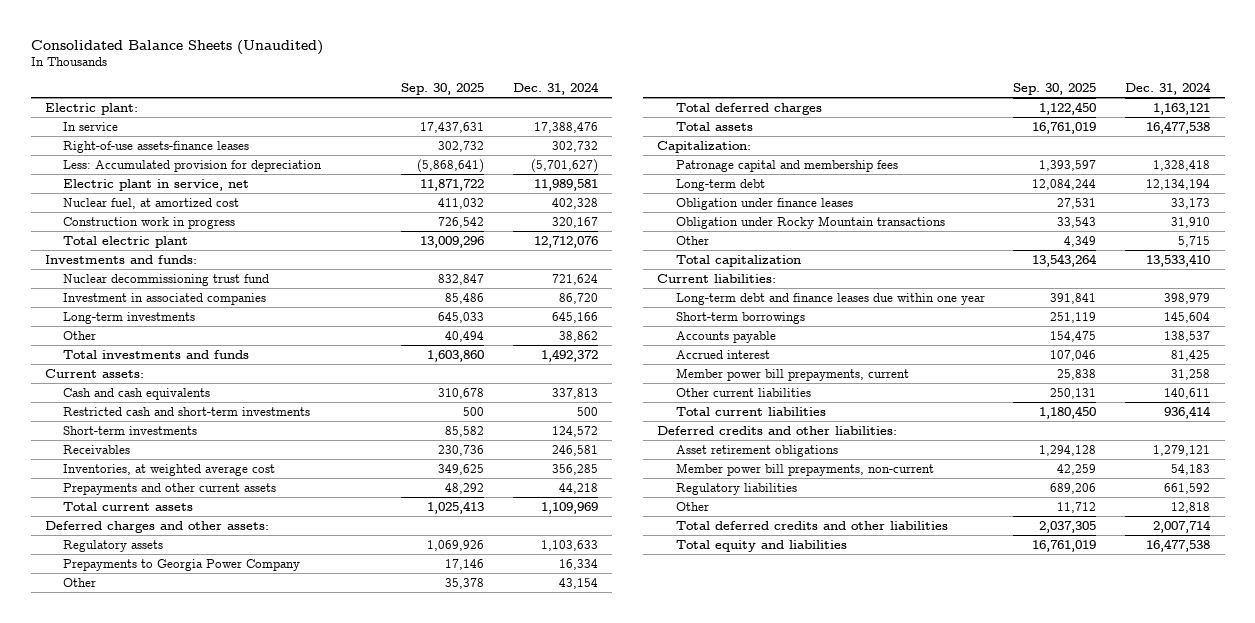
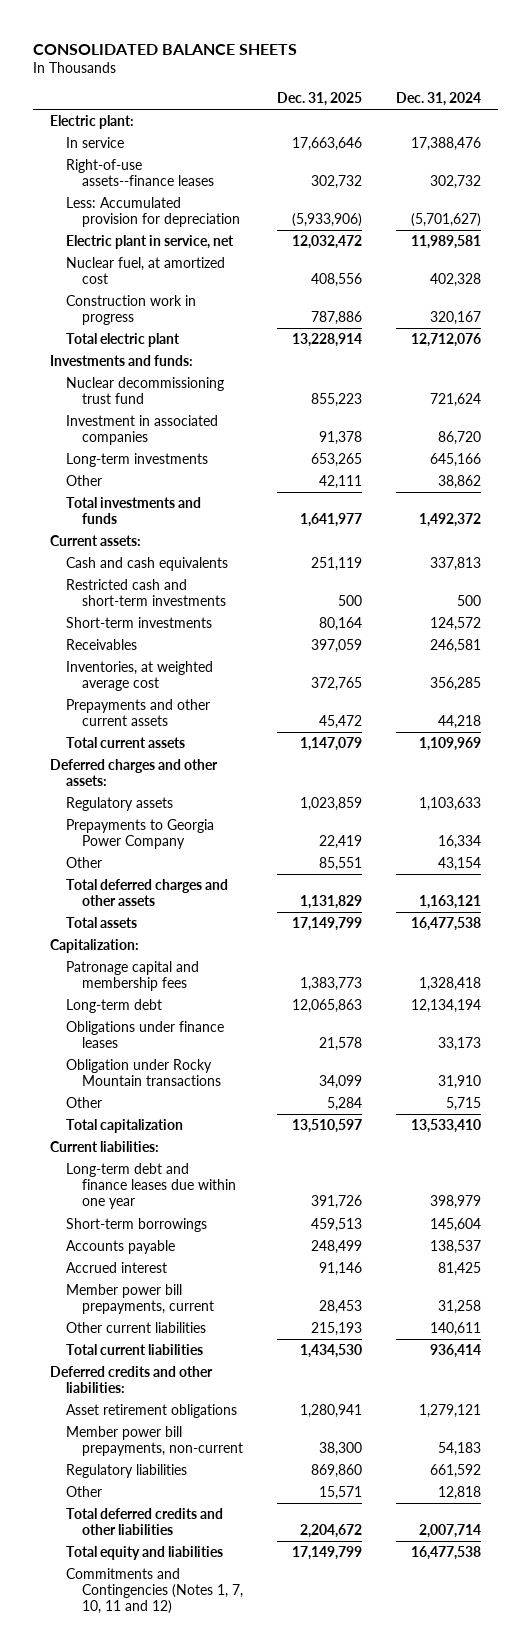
[30,39,323,55] Consolidated Balance Sheets (Unaudited) -> [33,43,298,55] CONSOLIDATED BALANCE SHEETS
[401,83,485,96] Sep. 30, 2025 -> none
none -> [276,92,362,107] Dec. 31, 2025
[63,140,250,153] Right-of-use assets-finance leases -> [65,159,214,187] Right-of-use assets--finance leases
[675,102,822,115] Total deferred charges -> [65,879,228,907] Total deferred charges and other assets
[675,197,853,210] Obligation under finance leases -> [65,1021,224,1049] Obligations under finance leases
none -> [65,1568,243,1615] Commitments and Contingencies (Notes 1, 7, 10, 11 and 12)

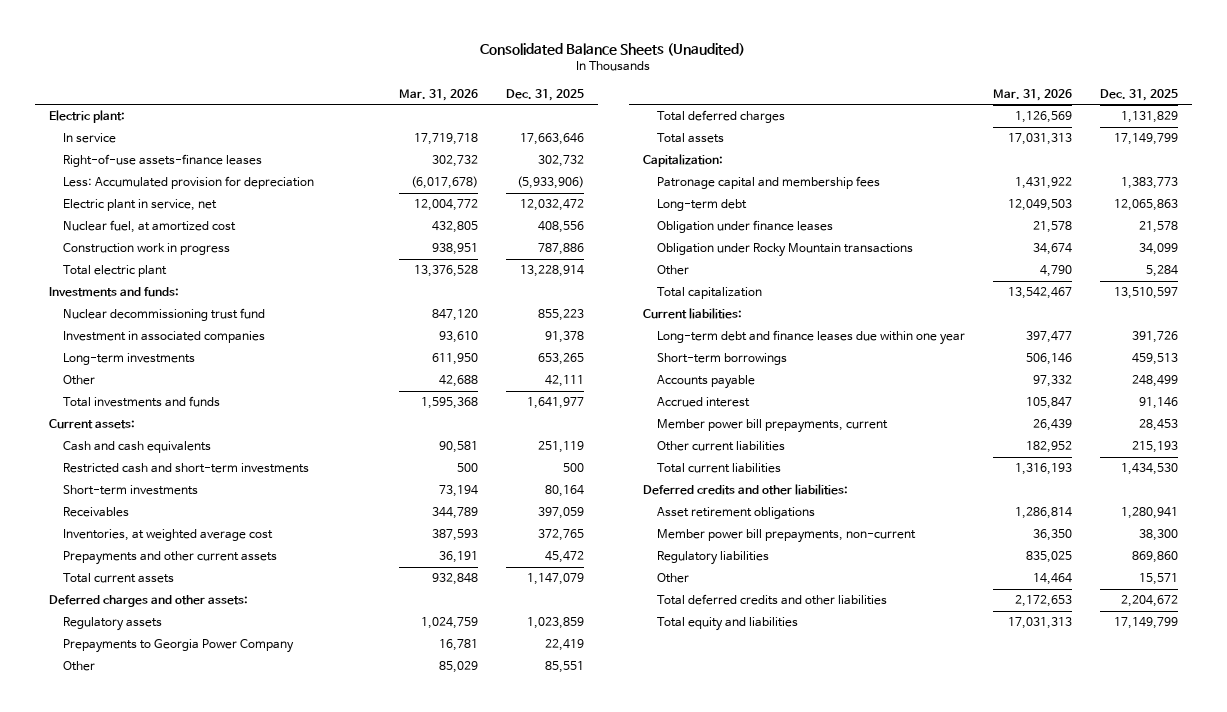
[33,43,298,55] CONSOLIDATED BALANCE SHEETS -> [480,42,746,56] Consolidated Balance Sheets (Unaudited)
[395,92,481,107] Dec. 31, 2024 -> none
none -> [399,88,479,101] Mar. 31, 2026
[65,159,214,187] Right-of-use assets--finance leases -> [63,154,263,168] Right-of-use assets-finance leases
[65,879,228,907] Total deferred charges and other assets -> [657,110,786,124] Total deferred charges
[65,1021,224,1049] Obligations under finance leases -> [657,220,834,234] Obligation under finance leases
[65,1568,243,1615] Commitments and Contingencies (Notes 1, 7, 10, 11 and 12) -> none

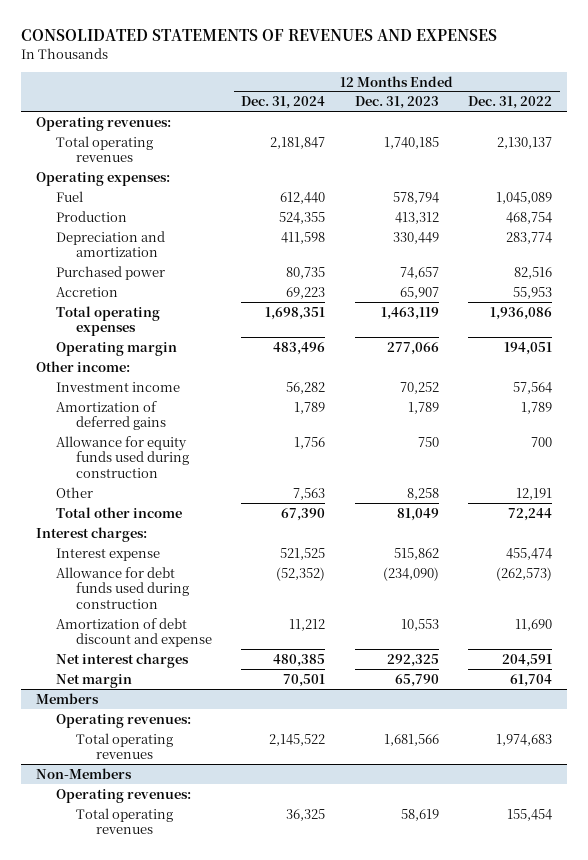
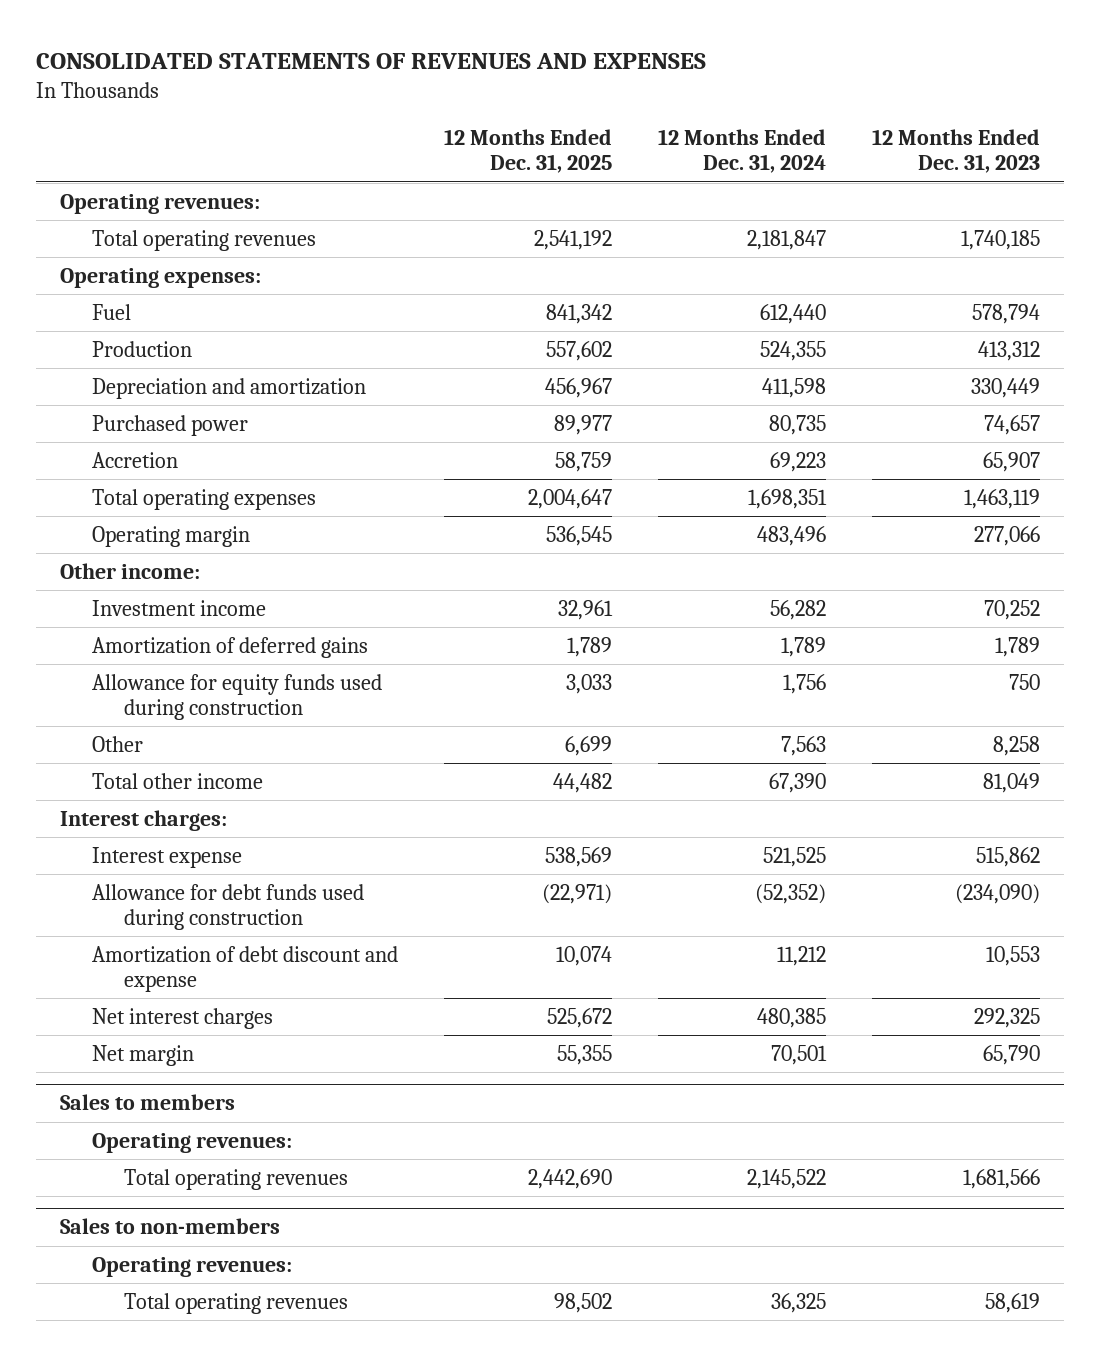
[468,96,553,110] Dec. 31, 2022 -> none
none -> [443,129,612,174] 12 Months Ended Dec. 31, 2025
[35,692,99,704] Members -> [59,1094,235,1111] Sales to members
[35,767,132,779] Non-Members -> [59,1218,280,1235] Sales to non-members

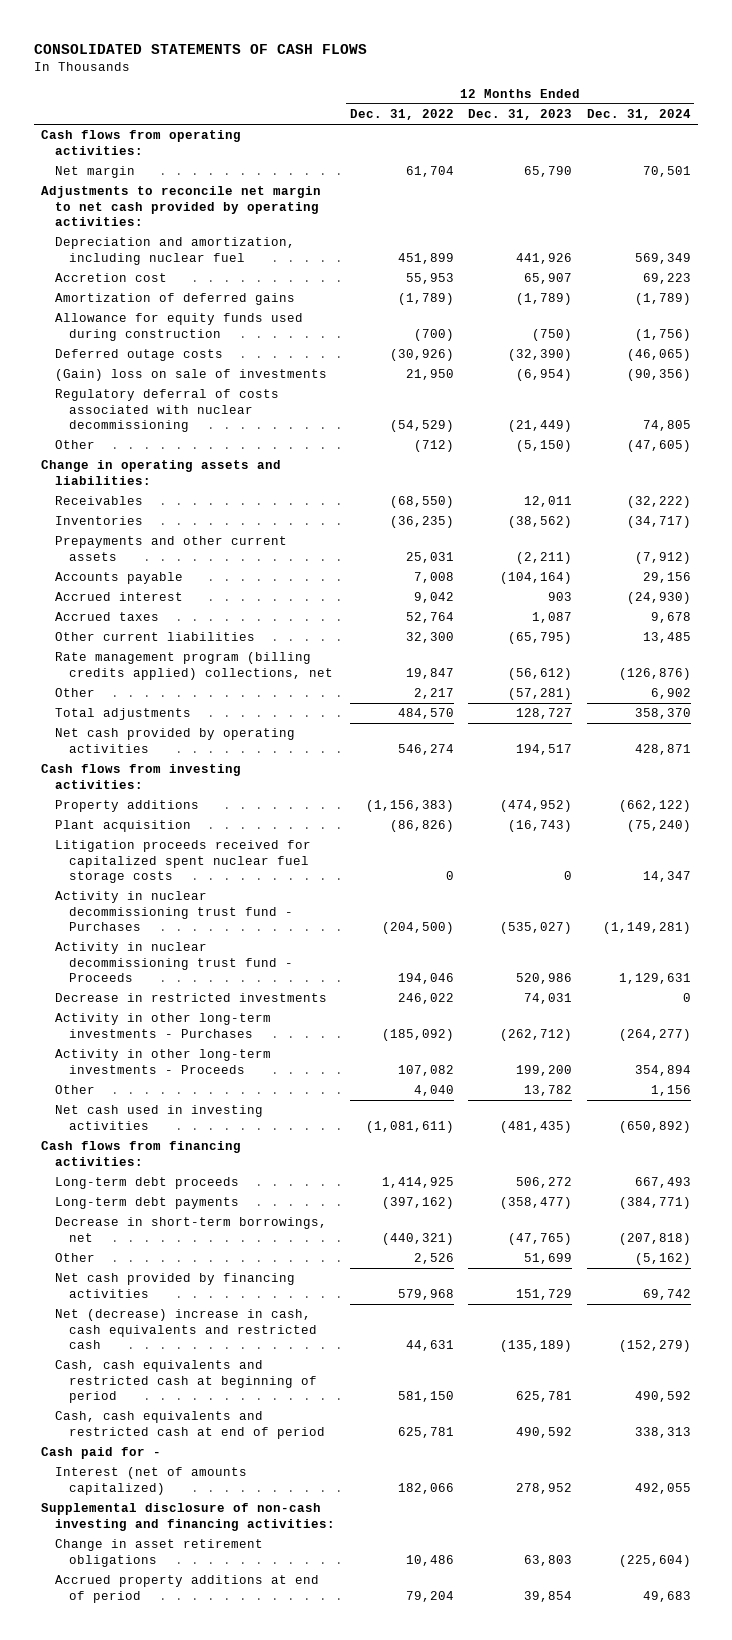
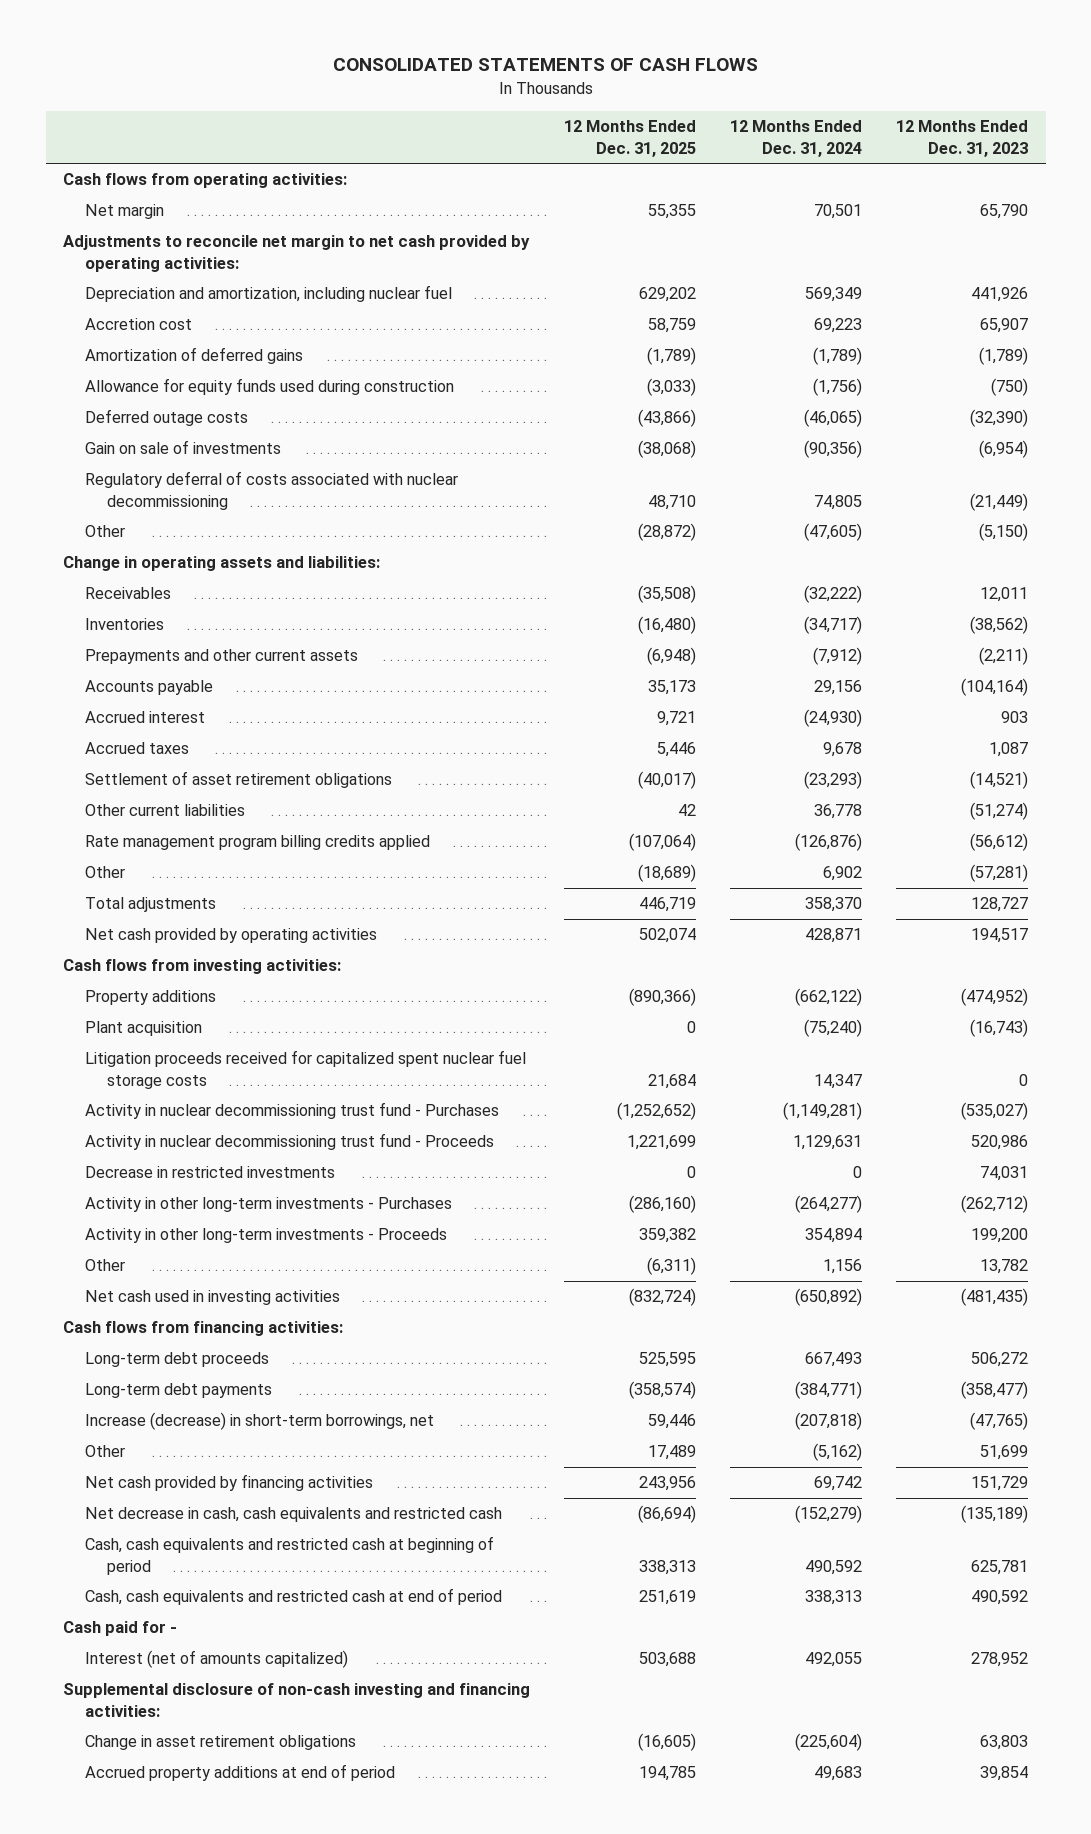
[349,109,454,121] Dec. 31, 2022 -> none
none -> [563,120,696,157] 12 Months Ended Dec. 31, 2025
[55,369,328,382] (Gain) loss on sale of investments -> [84,440,281,455] Gain on sale of investments
none -> [84,771,392,789] Settlement of asset retirement obligations
[508,632,573,645] (65,795) -> [970,802,1029,821] (51,274)
[642,632,691,644] 13,485 -> [814,804,863,820] 36,778
[55,652,334,680] Rate management program (billing credits applied) collections, net -> [84,835,430,851] Rate management program billing credits applied
[55,1217,328,1242] Decrease in short-term borrowings, net -> [84,1412,434,1431] Increase (decrease) in short-term borrowings, net
[55,1309,318,1349] Net (decrease) increase in cash, cash equivalents and restricted cash -> [84,1507,502,1523] Net decrease in cash, cash equivalents and restricted cash

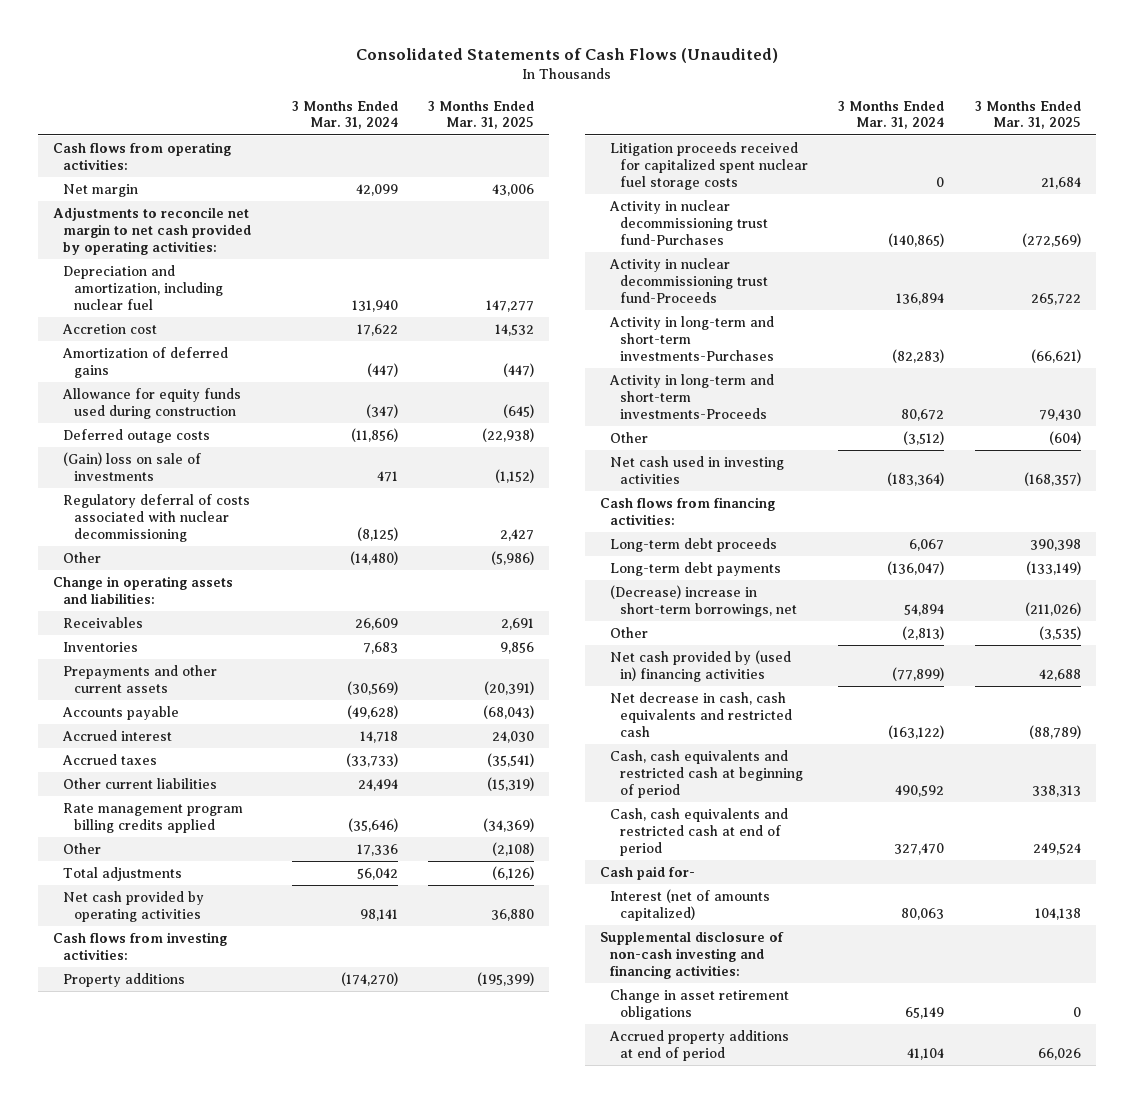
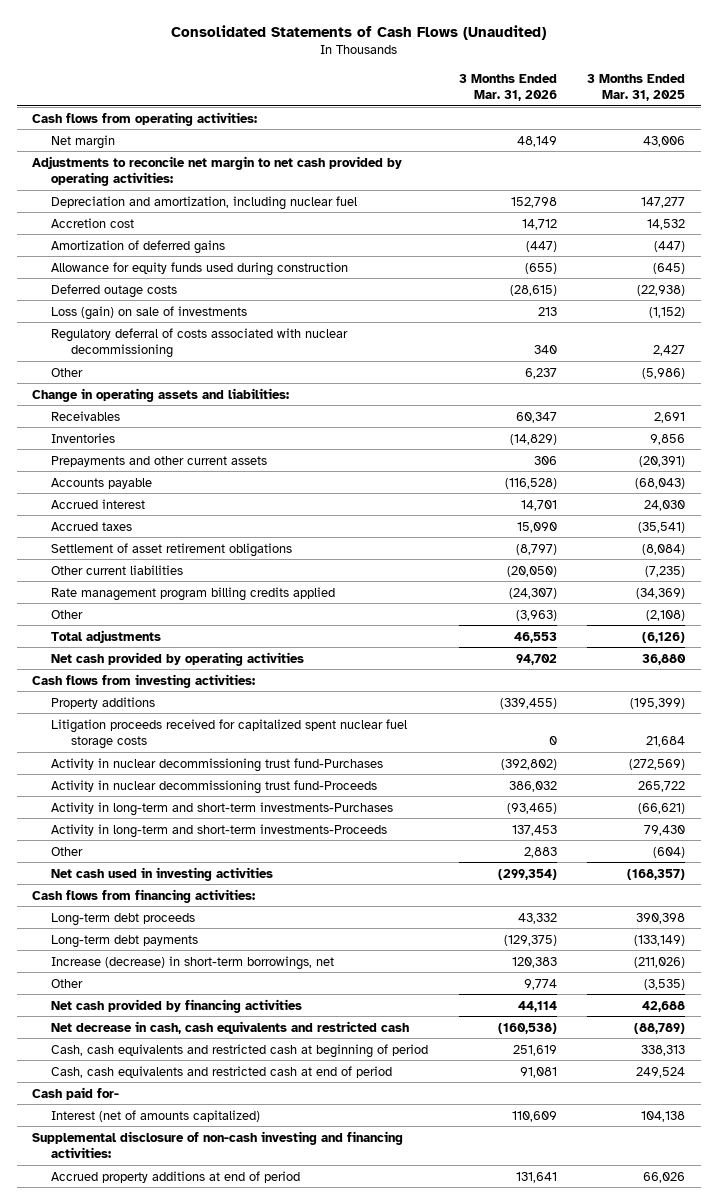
[291,100,398,130] 3 Months Ended Mar. 31, 2024 -> none
none -> [458,74,557,102] 3 Months Ended Mar. 31, 2026
[63,452,202,482] (Gain) loss on sale of investments -> [51,305,248,320] Loss (gain) on sale of investments
none -> [51,542,293,557] Settlement of asset retirement obligations
[487,777,535,792] (15,319) -> [645,565,686,577] (7,235)
[609,585,798,618] (Decrease) increase in short-term borrowings, net -> [51,955,335,970] Increase (decrease) in short-term borrowings, net
[609,650,791,683] Net cash provided by (used in) financing activities -> [51,998,303,1013] Net cash provided by financing activities
[609,989,789,1021] Change in asset retirement obligations -> none

